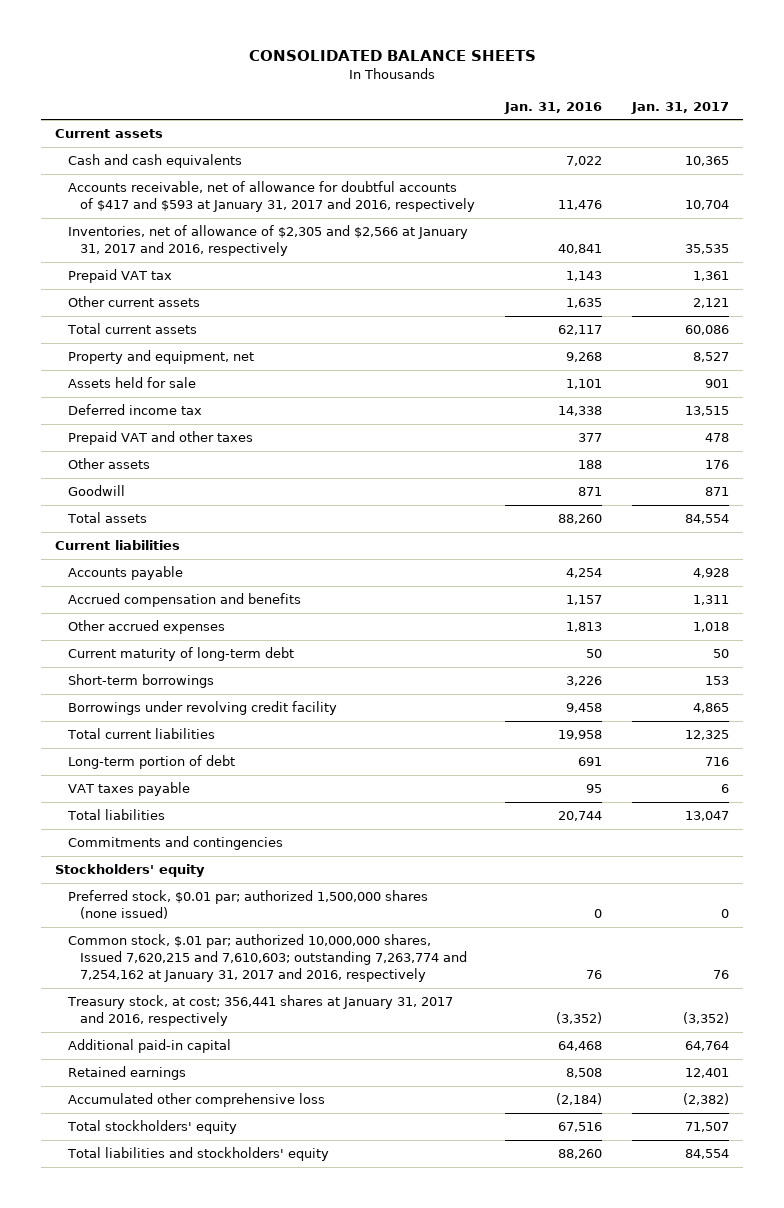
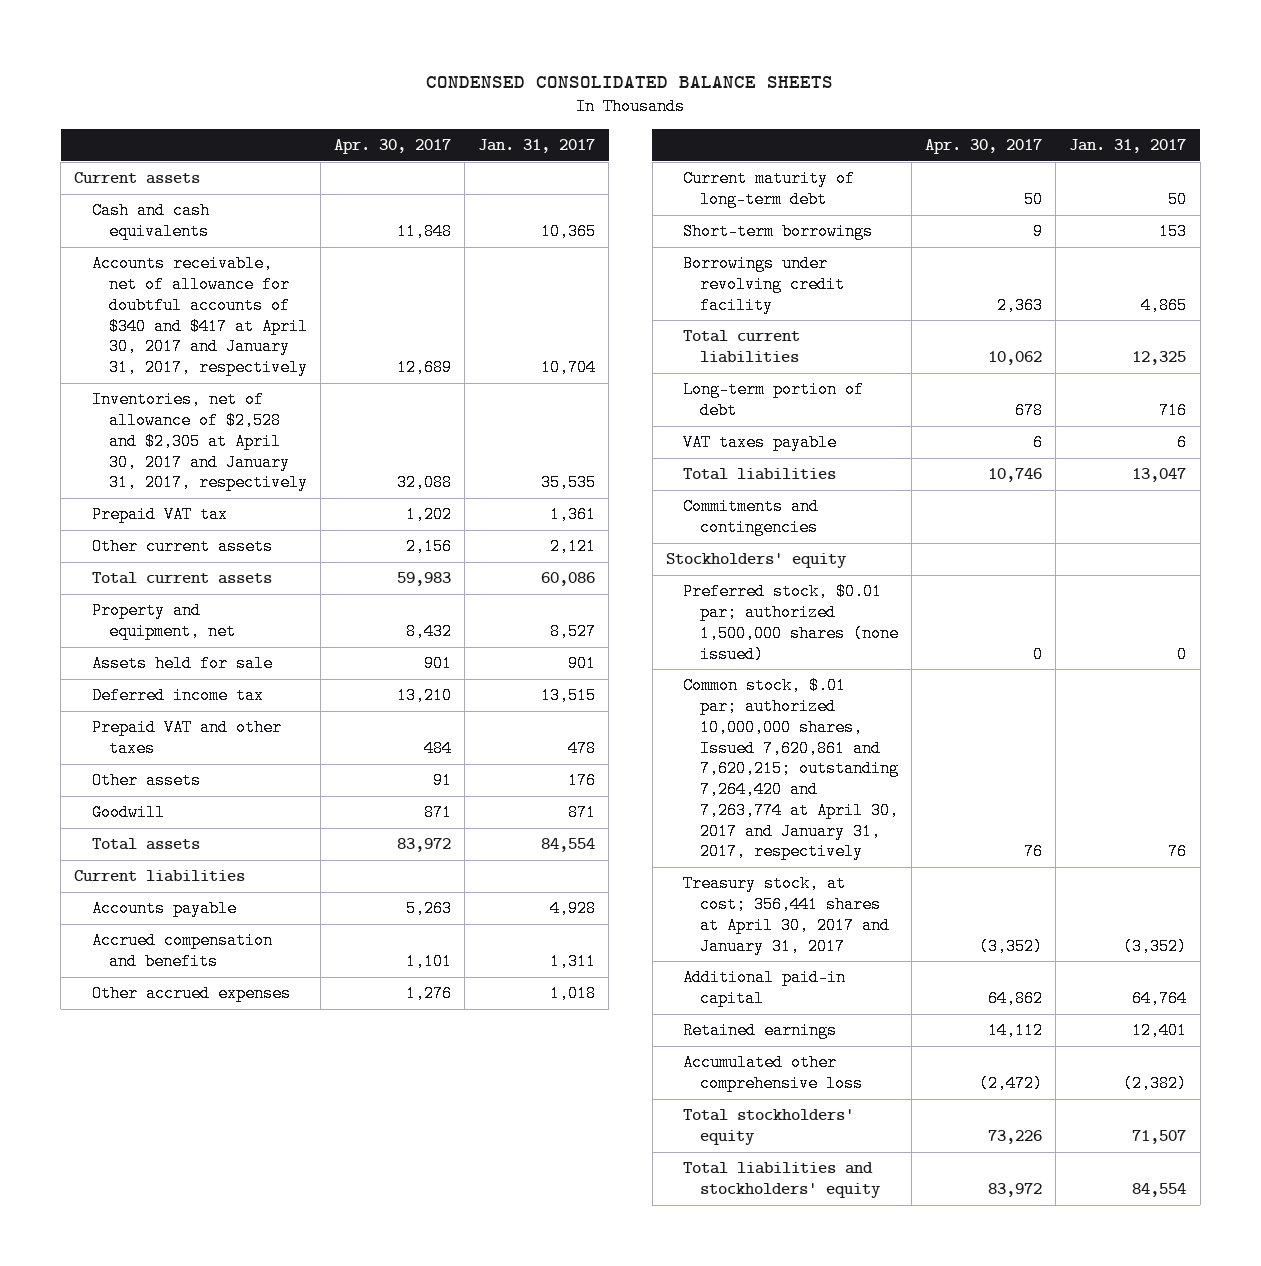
[249,50,537,62] CONSOLIDATED BALANCE SHEETS -> [426,75,834,88] CONDENSED CONSOLIDATED BALANCE SHEETS
[504,101,603,114] Jan. 31, 2016 -> none
none -> [334,139,452,155] Apr. 30, 2017
[67,181,476,213] Accounts receivable, net of allowance for doubtful accounts of $417 and $593 at January 31, 2017 and 2016, respectively -> [91,255,308,377] Accounts receivable, net of allowance for doubtful accounts of $340 and $417 at April 30, 2017 and January 31, 2017, respectively
[67,225,468,257] Inventories, net of allowance of $2,305 and $2,566 at January 31, 2017 and 2016, respectively -> [91,391,308,492] Inventories, net of allowance of $2,528 and $2,305 at April 30, 2017 and January 31, 2017, respectively
[67,934,468,983] Common stock, $.01 par; authorized 10,000,000 shares, Issued 7,620,215 and 7,610,603; outstanding 7,263,774 and 7,254,162 at January 31, 2017 and 2016, respectively -> [683,677,900,861] Common stock, $.01 par; authorized 10,000,000 shares, Issued 7,620,861 and 7,620,215; outstanding 7,264,420 and 7,263,774 at April 30, 2017 and January 31, 2017, respectively
[66,995,453,1027] Treasury stock, at cost; 356,441 shares at January 31, 2017 and 2016, respectively -> [683,875,891,955] Treasury stock, at cost; 356,441 shares at April 30, 2017 and January 31, 2017

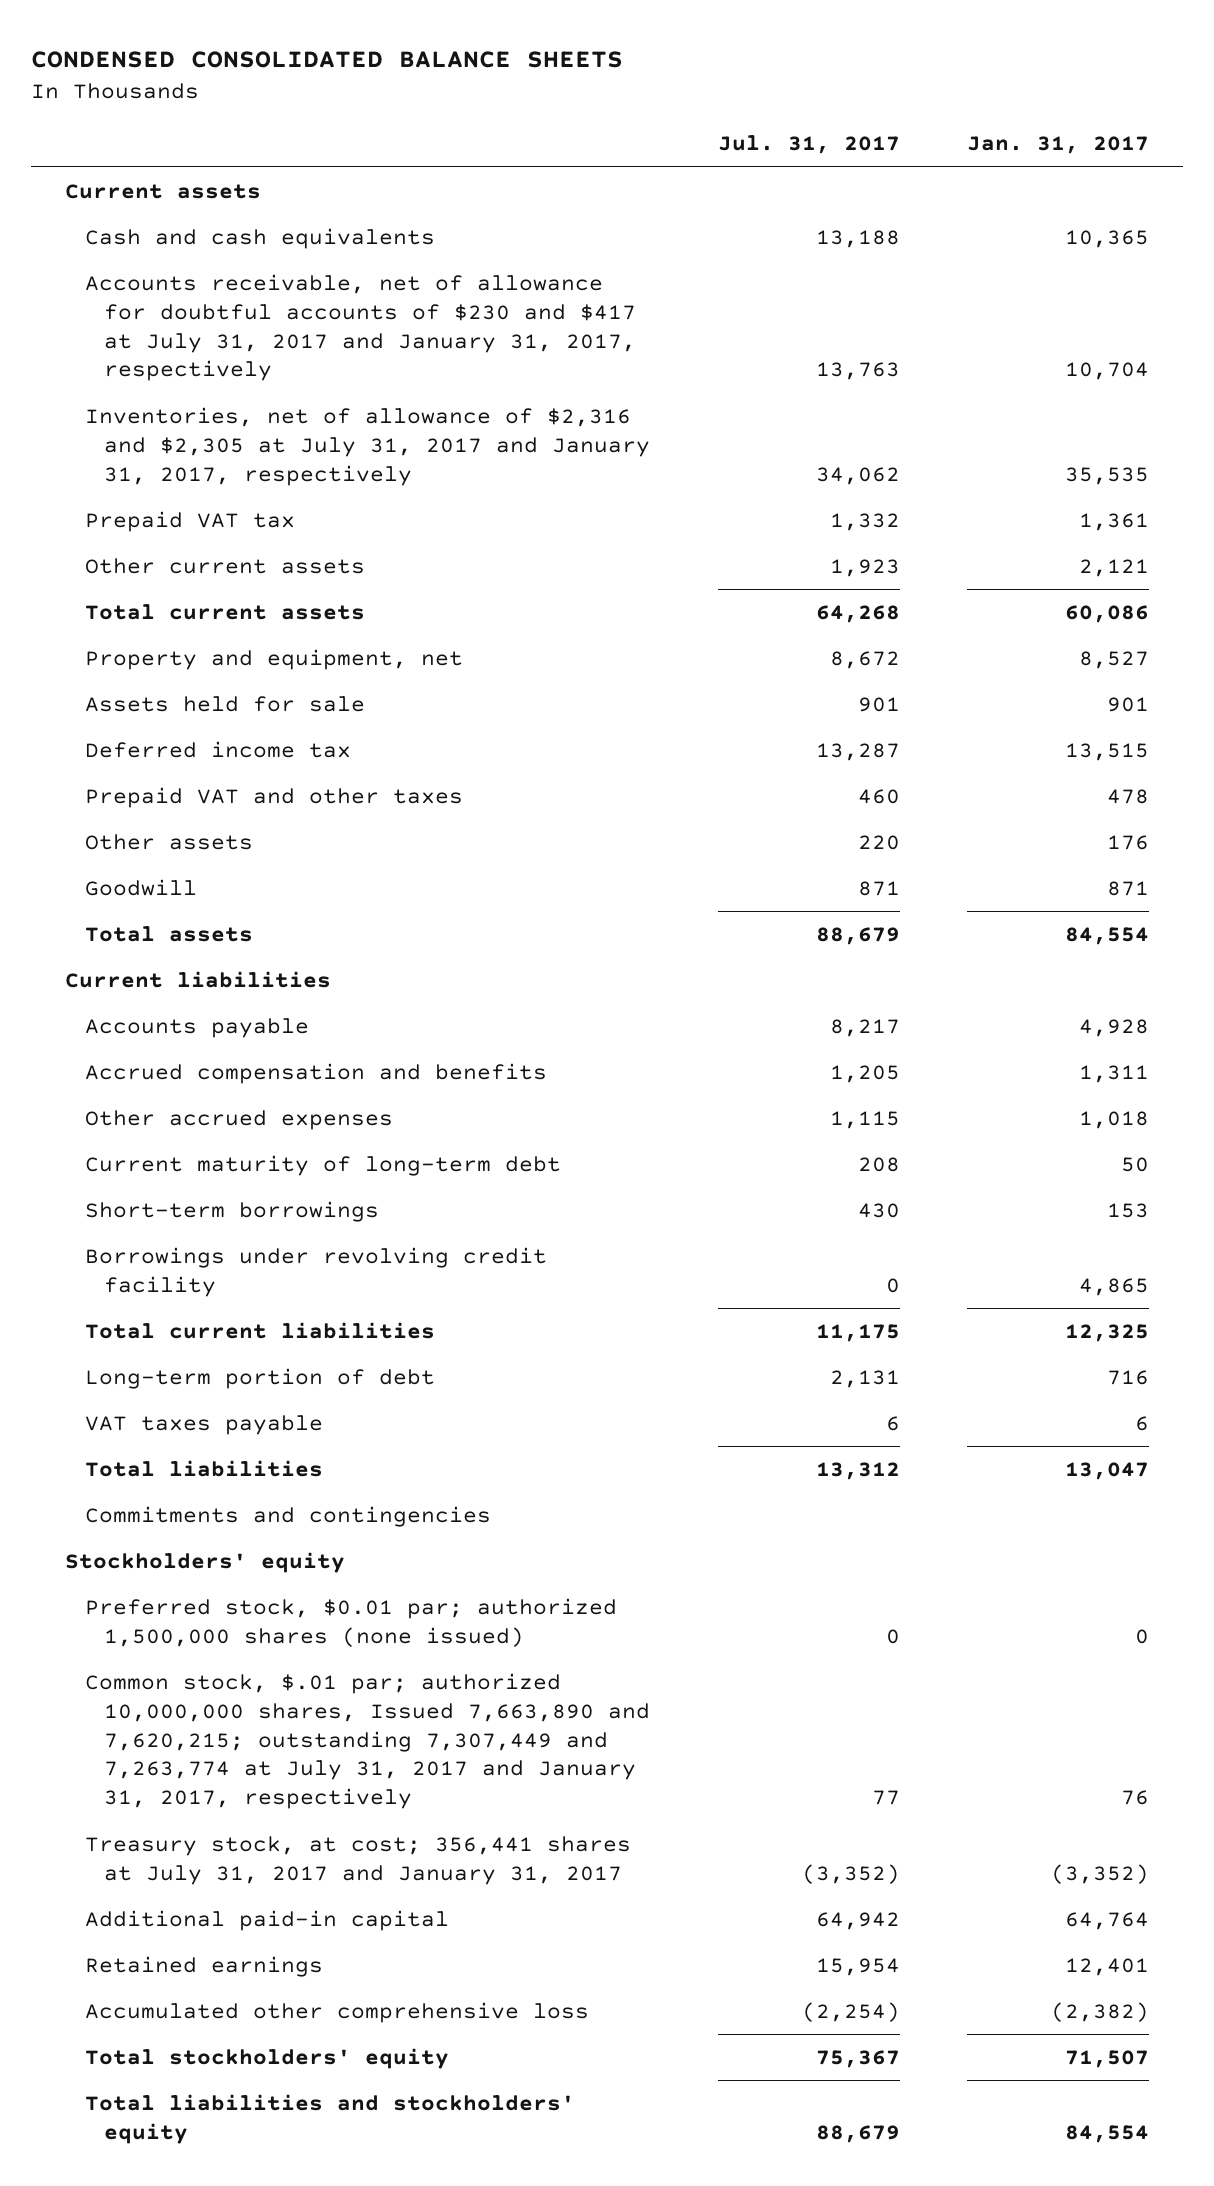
[334,139,452,155] Apr. 30, 2017 -> none
none -> [717,135,900,155] Jul. 31, 2017
[91,255,308,377] Accounts receivable, net of allowance for doubtful accounts of $340 and $417 at April 30, 2017 and January 31, 2017, respectively -> [84,273,637,382] Accounts receivable, net of allowance for doubtful accounts of $230 and $417 at July 31, 2017 and January 31, 2017, respectively
[91,391,308,492] Inventories, net of allowance of $2,528 and $2,305 at April 30, 2017 and January 31, 2017, respectively -> [84,406,651,486] Inventories, net of allowance of $2,316 and $2,305 at July 31, 2017 and January 31, 2017, respectively
[683,677,900,861] Common stock, $.01 par; authorized 10,000,000 shares, Issued 7,620,861 and 7,620,215; outstanding 7,264,420 and 7,263,774 at April 30, 2017 and January 31, 2017, respectively -> [84,1672,651,1810] Common stock, $.01 par; authorized 10,000,000 shares, Issued 7,663,890 and 7,620,215; outstanding 7,307,449 and 7,263,774 at July 31, 2017 and January 31, 2017, respectively
[683,875,891,955] Treasury stock, at cost; 356,441 shares at April 30, 2017 and January 31, 2017 -> [84,1835,631,1885] Treasury stock, at cost; 356,441 shares at July 31, 2017 and January 31, 2017

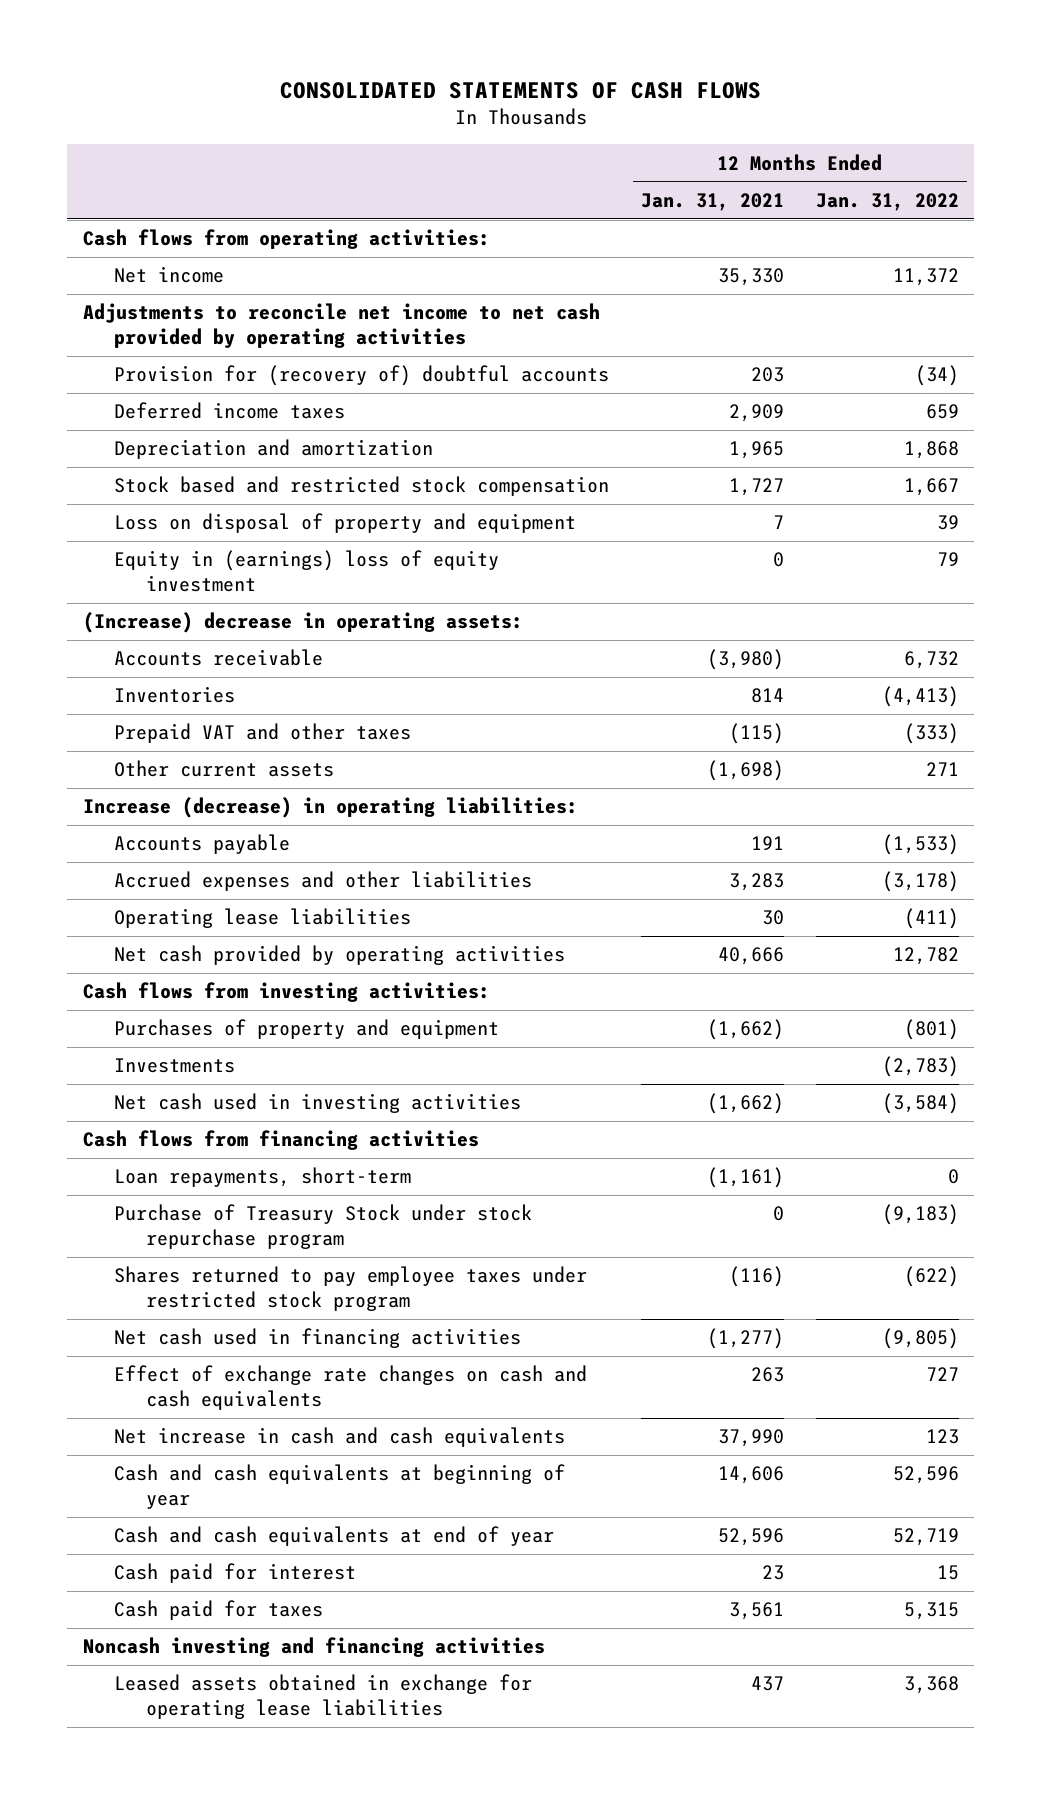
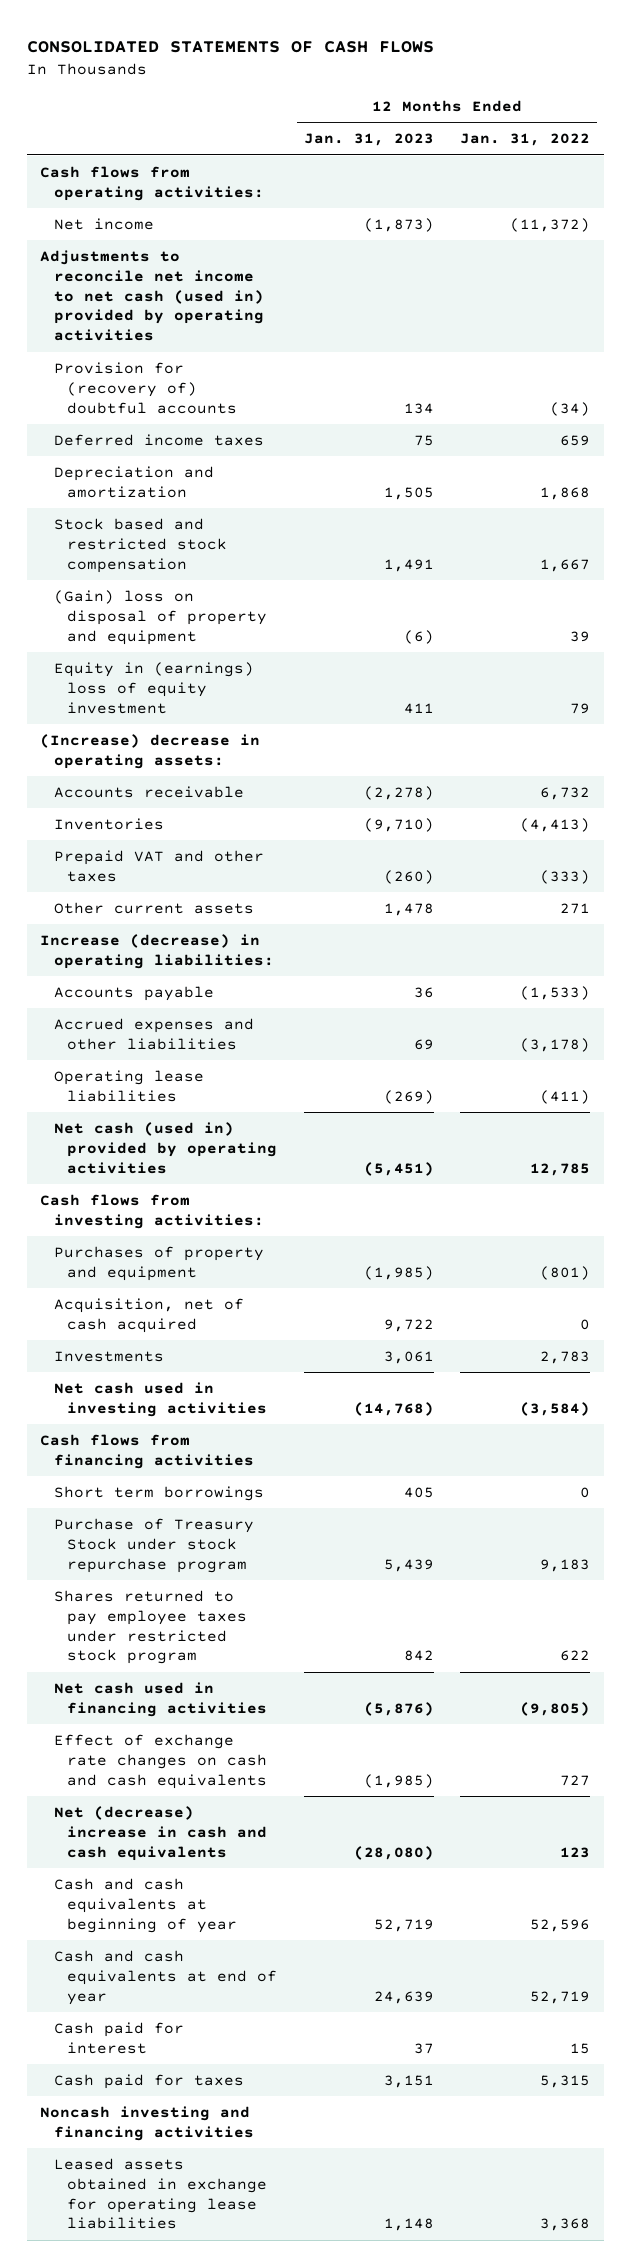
[641,192,785,211] Jan. 31, 2021 -> none
none -> [303,133,434,147] Jan. 31, 2023
[892,268,959,287] 11,372 -> [510,217,591,232] (11,372)
[83,303,601,349] Adjustments to reconcile net income to net cash provided by operating activities -> [40,249,264,342] Adjustments to reconcile net income to net cash (used in) provided by operating activities
[114,513,577,534] Loss on disposal of property and equipment -> [53,589,268,645] (Gain) loss on disposal of property and equipment
[114,945,566,966] Net cash provided by operating activities -> [53,1121,278,1174] Net cash (used in) provided by operating activities
[892,947,959,966] 12,782 -> [530,1162,591,1176] 12,785
none -> [53,1297,244,1333] Acquisition, net of cash acquired
[881,1056,959,1078] (2,783) -> [540,1350,591,1364] 2,783
[114,1167,412,1188] Loan repayments, short-term -> none
none -> [53,1485,264,1501] Short term borrowings
[881,1204,959,1226] (9,183) -> [540,1558,591,1572] 9,183
[903,1266,959,1288] (622) -> [560,1650,591,1662] 622
[114,1427,566,1448] Net increase in cash and cash equivalents -> [53,1805,268,1861] Net (decrease) increase in cash and cash equivalents

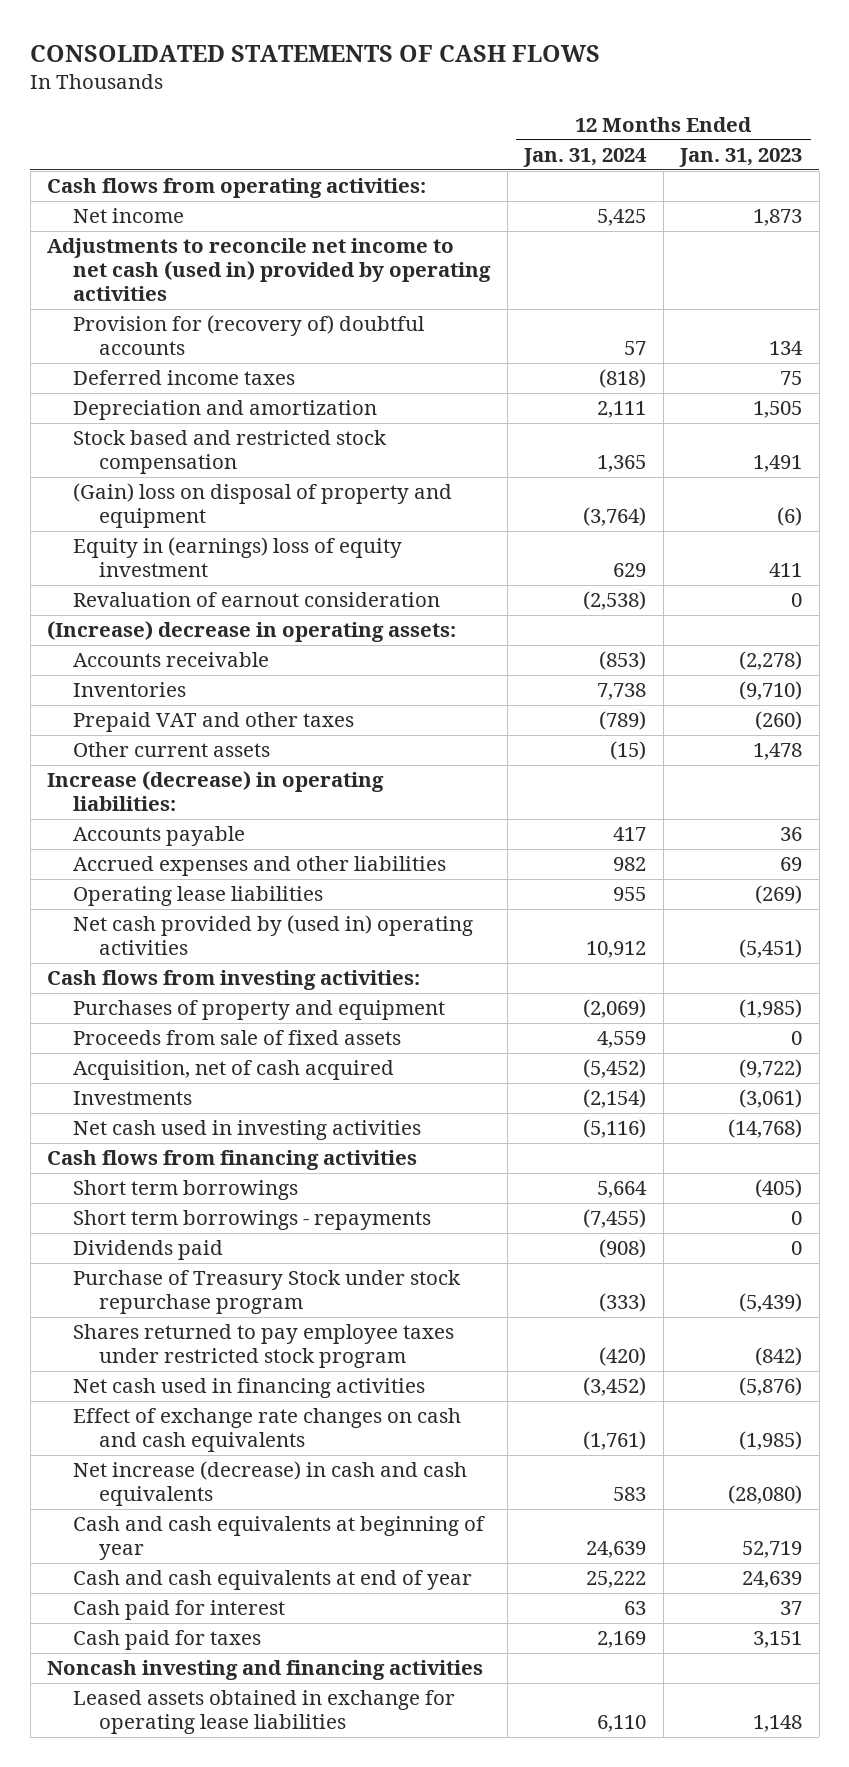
[460,133,591,147] Jan. 31, 2022 -> none
none -> [523,148,648,168] Jan. 31, 2024
[363,217,434,232] (1,873) -> [753,209,803,227] 1,873
none -> [73,592,441,608] Revaluation of earnout consideration
[53,1121,278,1174] Net cash (used in) provided by operating activities -> [73,915,474,956] Net cash provided by (used in) operating activities
none -> [73,1030,402,1046] Proceeds from sale of fixed assets
[383,1318,434,1332] 9,722 -> [739,1059,803,1079] (9,722)
[383,1350,434,1364] 3,061 -> [739,1089,803,1109] (3,061)
[403,1486,434,1498] 405 -> [755,1179,803,1199] (405)
none -> [73,1210,432,1231] Short term borrowings - repayments
none -> [73,1240,224,1261] Dividends paid
[383,1558,434,1572] 5,439 -> [739,1293,803,1313] (5,439)
[403,1650,434,1662] 842 -> [755,1347,803,1367] (842)
[53,1805,268,1861] Net (decrease) increase in cash and cash equivalents -> [73,1461,468,1507] Net increase (decrease) in cash and cash equivalents

